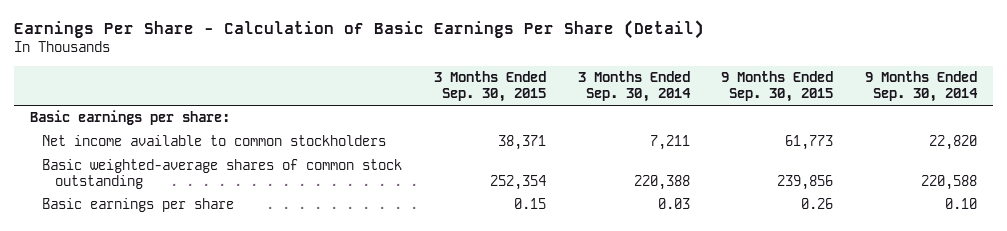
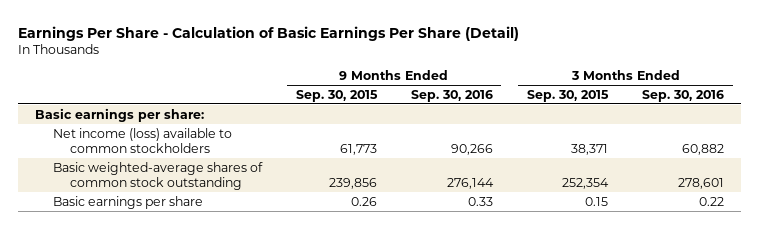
[577,71,691,102] 3 Months Ended Sep. 30, 2014 -> none
[865,71,979,102] 9 Months Ended Sep. 30, 2014 -> none
none -> [410,89,493,102] Sep. 30, 2016
none -> [642,89,725,102] Sep. 30, 2016
[42,135,387,147] Net income available to common stockholders -> [52,127,232,153] Net income (loss) available to common stockholders

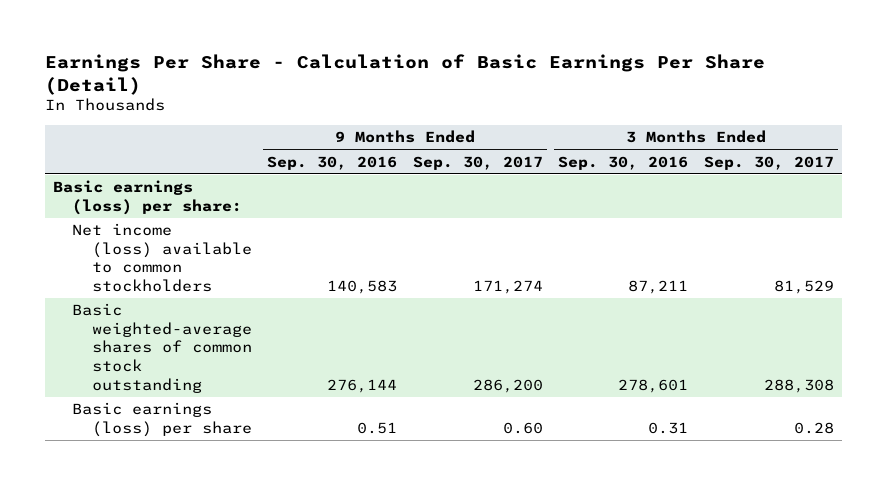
[295,89,378,102] Sep. 30, 2015 -> none
[527,89,610,102] Sep. 30, 2015 -> none
none -> [412,155,543,170] Sep. 30, 2017
none -> [703,155,834,170] Sep. 30, 2017
[35,107,205,122] Basic earnings per share: -> [53,180,243,215] Basic earnings (loss) per share:
[450,143,493,155] 90,266 -> [327,280,398,295] 140,583
[682,143,725,155] 60,882 -> [628,280,689,295] 87,211
[52,195,203,209] Basic earnings per share -> [72,402,252,437] Basic earnings (loss) per share
[467,196,493,206] 0.33 -> [357,421,398,434] 0.51
[699,196,725,206] 0.22 -> [648,421,689,434] 0.31

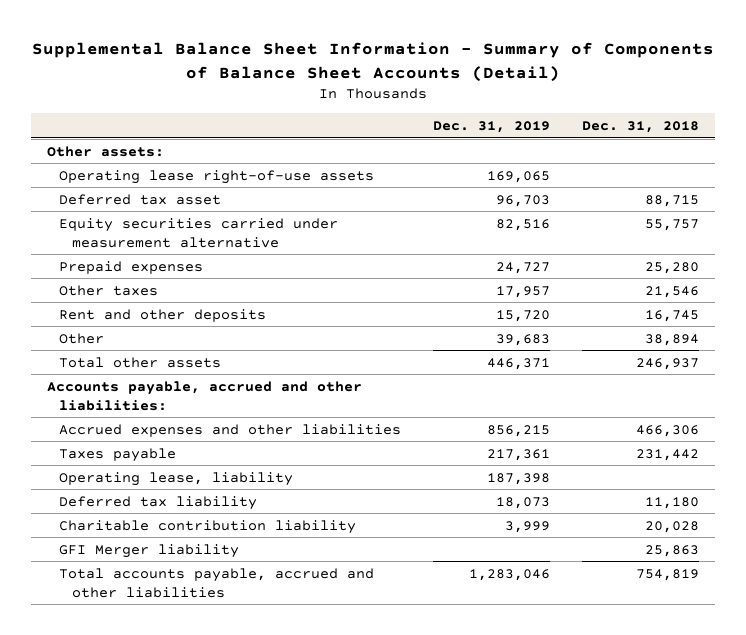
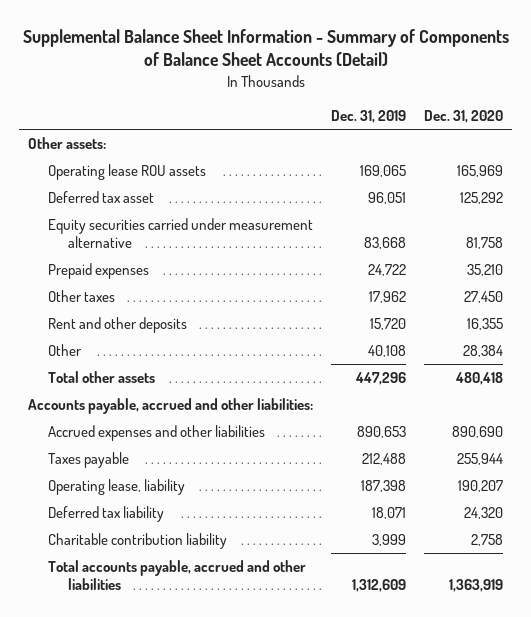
[582,120,700,133] Dec. 31, 2018 -> none
none -> [424,110,504,124] Dec. 31, 2020
[59,169,375,184] Operating lease right-of-use assets -> [47,164,206,181] Operating lease ROU assets
[496,194,551,207] 96,703 -> [368,192,407,205] 96,051
[496,218,551,231] 82,516 -> [364,237,407,250] 83,668
[496,261,551,274] 24,727 -> [368,264,407,277] 24,722
[496,285,551,298] 17,957 -> [369,291,407,304] 17,962
[496,333,551,346] 39,683 -> [368,345,407,358] 40,108
[487,357,551,370] 446,371 -> [355,372,407,386] 447,296
[487,424,551,437] 856,215 -> [357,426,407,439] 890,653
[487,448,551,461] 217,361 -> [362,453,407,466] 212,488
[496,496,551,509] 18,073 -> [372,507,407,520] 18,071
[59,543,240,558] GFI Merger liability -> none
[469,568,551,581] 1,283,046 -> [352,579,407,593] 1,312,609

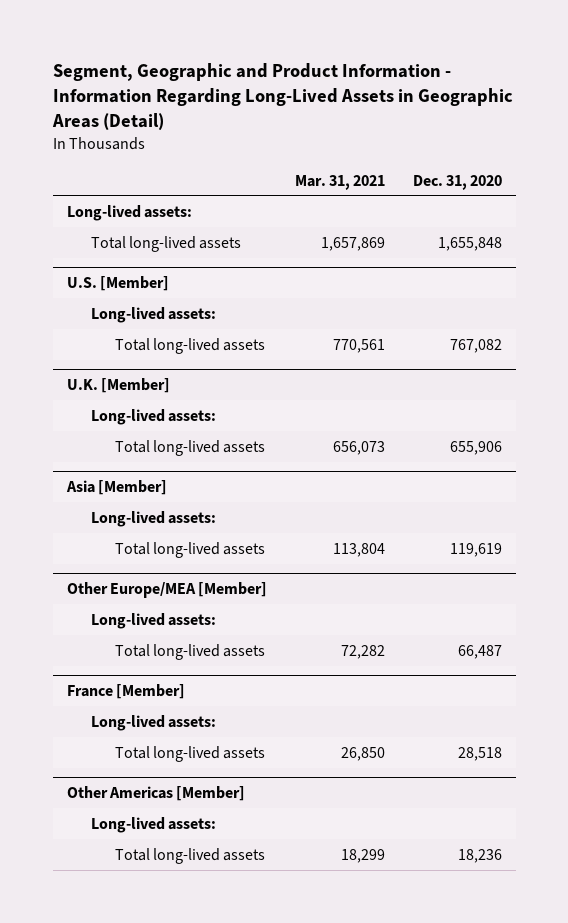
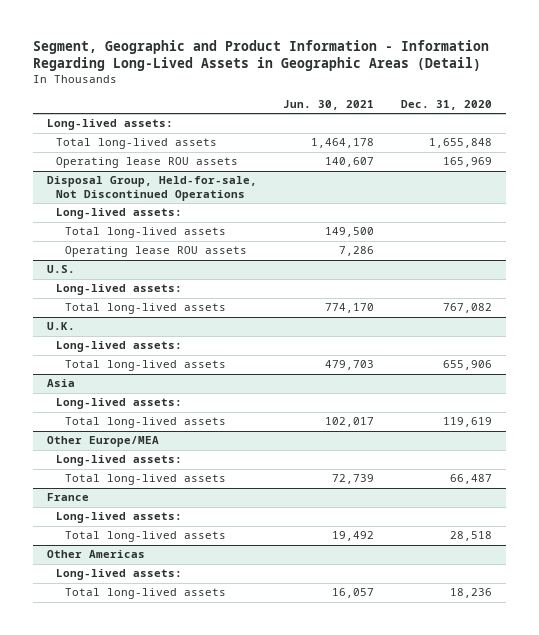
[294,174,385,190] Mar. 31, 2021 -> none
none -> [283,99,375,110] Jun. 30, 2021
[66,276,169,292] U.S. [Member] -> none
none -> [55,157,238,169] Operating lease ROU assets
none -> [46,176,257,201] Disposal Group, Held-for-sale, Not Discontinued Operations
none -> [64,227,226,239] Total long-lived assets
none -> [64,246,247,258] Operating lease ROU assets
none -> [46,265,75,274] U.S.
none -> [55,284,182,296] Long-lived assets:
[66,378,170,394] U.K. [Member] -> [46,322,75,331] U.K.
[65,480,167,496] Asia [Member] -> [46,379,75,388] Asia
[66,582,267,599] Other Europe/MEA [Member] -> [46,436,159,448] Other Europe/MEA
[66,684,185,700] France [Member] -> [46,493,89,502] France
[66,786,245,802] Other Americas [Member] -> [46,550,145,559] Other Americas

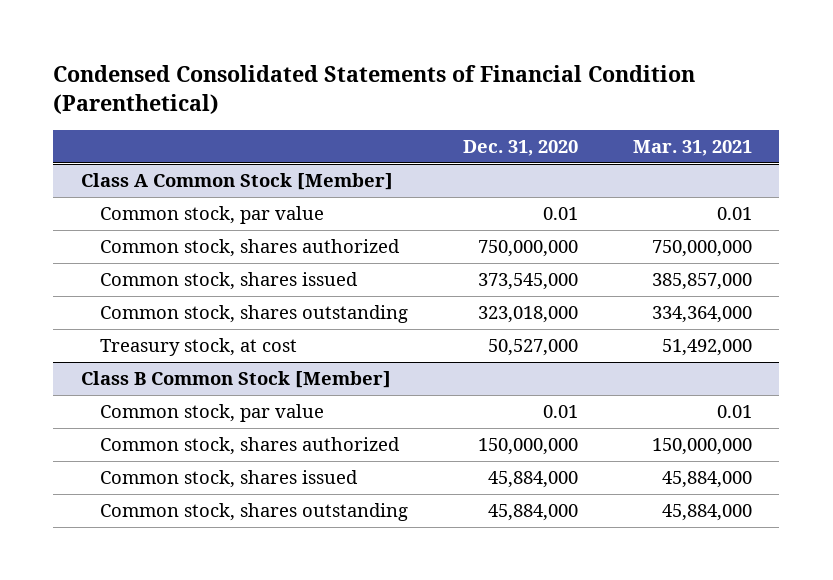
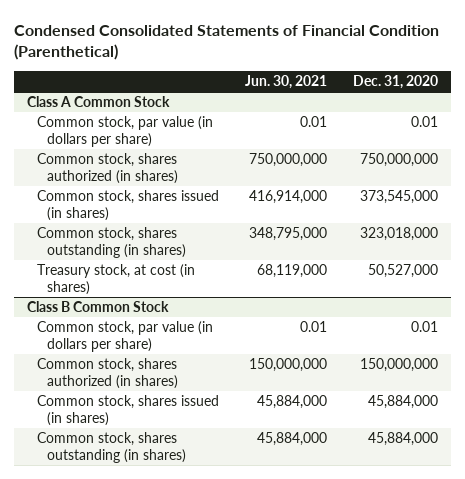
[632,140,752,157] Mar. 31, 2021 -> none
none -> [245,75,328,90] Jun. 30, 2021
[80,173,393,191] Class A Common Stock [Member] -> [27,96,171,108] Class A Common Stock
[99,206,324,225] Common stock, par value -> [37,116,214,147] Common stock, par value (in dollars per share)
[99,239,400,258] Common stock, shares authorized -> [37,153,179,184] Common stock, shares authorized (in shares)
[99,272,358,291] Common stock, shares issued -> [37,190,220,221] Common stock, shares issued (in shares)
[99,305,408,324] Common stock, shares outstanding -> [37,227,187,258] Common stock, shares outstanding (in shares)
[99,338,297,357] Treasury stock, at cost -> [37,264,196,295] Treasury stock, at cost (in shares)
[80,371,391,389] Class B Common Stock [Member] -> [27,301,170,313] Class B Common Stock
[99,404,324,423] Common stock, par value -> [37,321,214,352] Common stock, par value (in dollars per share)
[99,437,400,456] Common stock, shares authorized -> [37,358,179,389] Common stock, shares authorized (in shares)
[99,470,358,489] Common stock, shares issued -> [37,395,220,426] Common stock, shares issued (in shares)
[99,503,408,522] Common stock, shares outstanding -> [37,432,187,463] Common stock, shares outstanding (in shares)

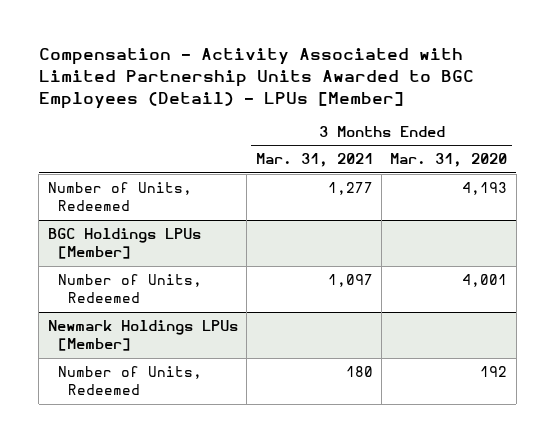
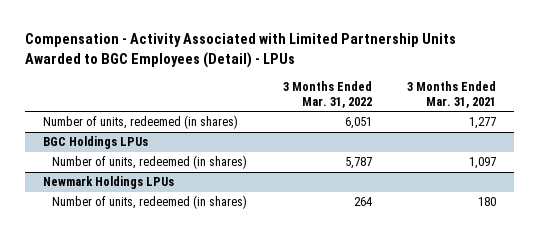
[38,48,474,109] Compensation - Activity Associated with Limited Partnership Units Awarded to BGC Employees (Detail) - LPUs [Member] -> [24,33,456,69] Compensation - Activity Associated with Limited Partnership Units Awarded to BGC Employees (Detail) - LPUs
[390,153,508,168] Mar. 31, 2020 -> none
none -> [282,81,372,109] 3 Months Ended Mar. 31, 2022
[47,182,192,212] Number of Units, Redeemed -> [42,115,238,130] Number of units, redeemed (in shares)
[47,228,201,260] BGC Holdings LPUs [Member] -> [42,136,148,150] BGC Holdings LPUs
[58,274,203,304] Number of Units, Redeemed -> [52,155,248,170] Number of units, redeemed (in shares)
[47,320,238,352] Newmark Holdings LPUs [Member] -> [42,176,174,190] Newmark Holdings LPUs
[58,366,203,396] Number of Units, Redeemed -> [52,195,248,210] Number of units, redeemed (in shares)

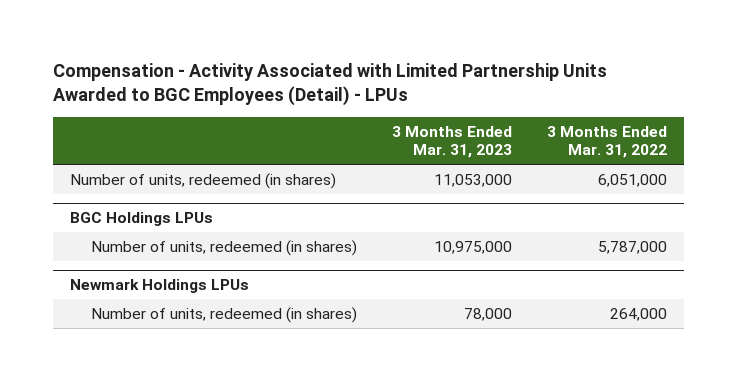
[407,81,497,109] 3 Months Ended Mar. 31, 2021 -> none
none -> [392,125,513,159] 3 Months Ended Mar. 31, 2023
[344,117,372,130] 6,051 -> [597,174,667,188] 6,051,000
[344,157,372,170] 5,787 -> [597,241,667,255] 5,787,000
[353,197,372,207] 264 -> [609,308,667,322] 264,000

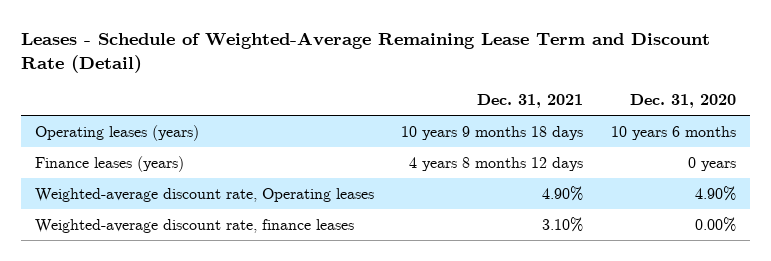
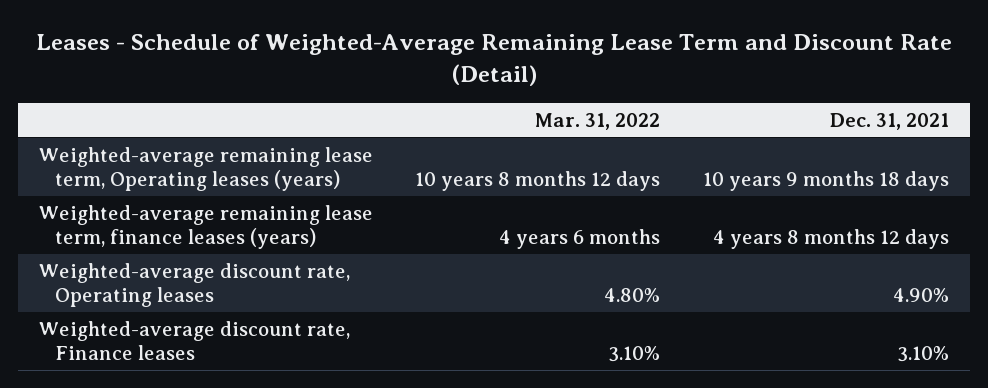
[630,94,737,109] Dec. 31, 2020 -> none
none -> [535,112,661,130] Mar. 31, 2022
[34,124,199,141] Operating leases (years) -> [39,147,374,191] Weighted-average remaining lease term, Operating leases (years)
[34,155,184,172] Finance leases (years) -> [39,205,374,249] Weighted-average remaining lease term, finance leases (years)
[34,218,354,233] Weighted-average discount rate, finance leases -> [39,321,351,360] Weighted-average discount rate, Finance leases

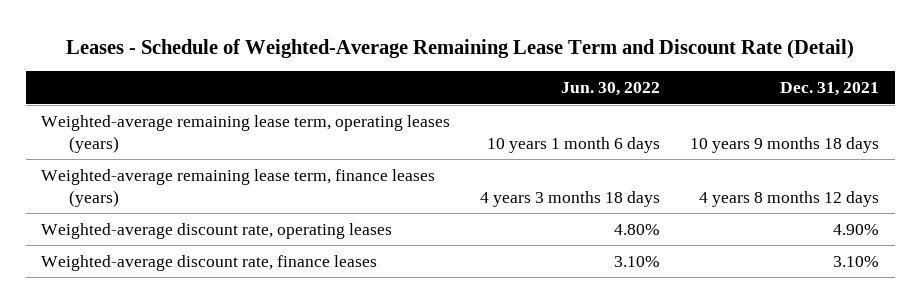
[535,112,661,130] Mar. 31, 2022 -> none
none -> [561,82,661,97] Jun. 30, 2022
[39,147,374,191] Weighted-average remaining lease term, Operating leases (years) -> [41,114,451,153] Weighted-average remaining lease term, operating leases (years)
[39,263,351,307] Weighted-average discount rate, Operating leases -> [41,222,393,239] Weighted-average discount rate, operating leases
[39,321,351,360] Weighted-average discount rate, Finance leases -> [41,254,378,271] Weighted-average discount rate, finance leases

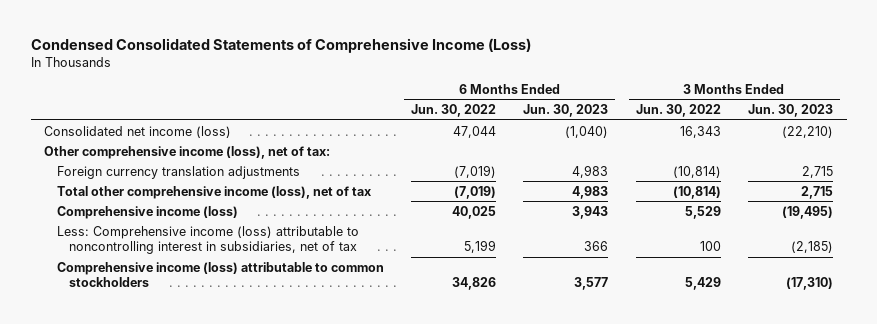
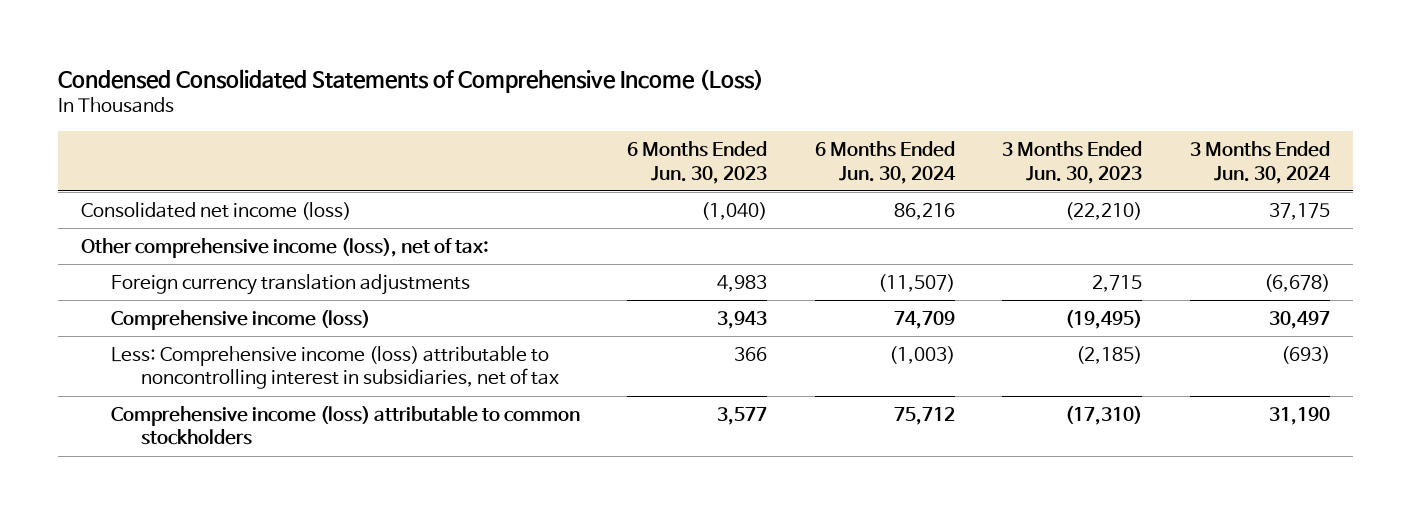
[410,104,496,118] Jun. 30, 2022 -> none
[635,104,721,118] Jun. 30, 2022 -> none
none -> [814,140,956,184] 6 Months Ended Jun. 30, 2024
none -> [1189,140,1331,184] 3 Months Ended Jun. 30, 2024
[56,185,371,199] Total other comprehensive income (loss), net of tax -> none

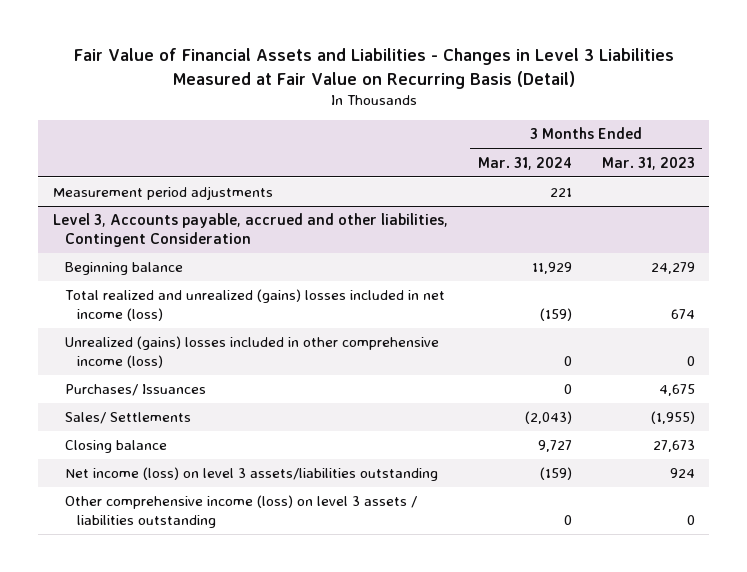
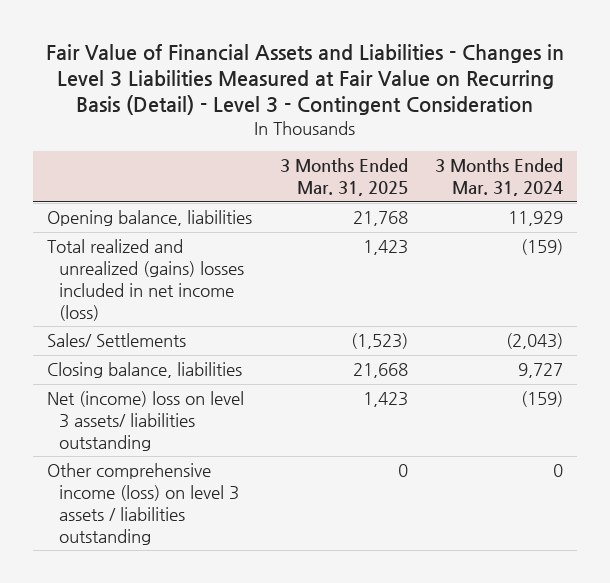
[73,48,674,89] Fair Value of Financial Assets and Liabilities - Changes in Level 3 Liabilities Measured at Fair Value on Recurring Basis (Detail) -> [46,44,565,116] Fair Value of Financial Assets and Liabilities - Changes in Level 3 Liabilities Measured at Fair Value on Recurring Basis (Detail) - Level 3 - Contingent Consideration
[601,156,695,170] Mar. 31, 2023 -> none
none -> [279,158,408,197] 3 Months Ended Mar. 31, 2025
[52,186,273,201] Measurement period adjustments -> none
[52,213,448,247] Level 3, Accounts payable, accrued and other liabilities, Contingent Consideration -> none
[64,262,183,276] Beginning balance -> [46,210,252,227] Opening balance, liabilities
[64,336,439,368] Unrealized (gains) losses included in other comprehensive income (loss) -> none
[64,384,206,397] Purchases/ Issuances -> none
[64,440,167,454] Closing balance -> [46,362,242,379] Closing balance, liabilities
[64,467,438,482] Net income (loss) on level 3 assets/liabilities outstanding -> [46,391,244,451] Net (income) loss on level 3 assets/ liabilities outstanding

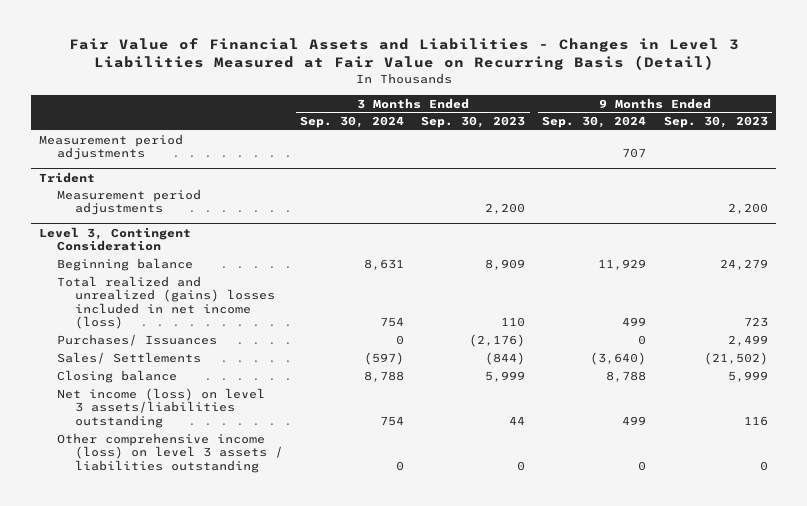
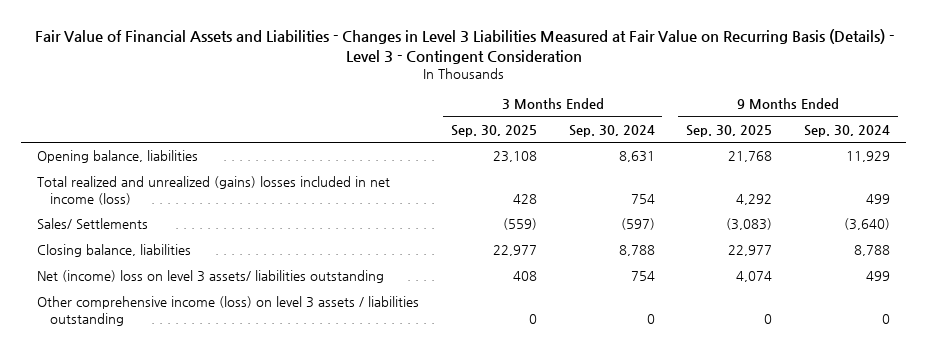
[68,38,739,71] Fair Value of Financial Assets and Liabilities - Changes in Level 3 Liabilities Measured at Fair Value on Recurring Basis (Detail) -> [34,28,894,64] Fair Value of Financial Assets and Liabilities - Changes in Level 3 Liabilities Measured at Fair Value on Recurring Basis (Details) - Level 3 - Contingent Consideration
[421,116,526,129] Sep. 30, 2023 -> none
[663,116,768,129] Sep. 30, 2023 -> none
none -> [450,124,537,137] Sep. 30, 2025
none -> [686,124,773,137] Sep. 30, 2025
[39,133,184,161] Measurement period adjustments -> none
[39,171,96,183] Trident -> none
[57,188,202,216] Measurement period adjustments -> none
[39,226,192,252] Level 3, Contingent Consideration -> none
[57,257,194,271] Beginning balance -> [37,150,199,164] Opening balance, liabilities
[57,333,218,346] Purchases/ Issuances -> none
[57,369,178,383] Closing balance -> [37,244,192,258] Closing balance, liabilities
[57,387,266,428] Net income (loss) on level 3 assets/liabilities outstanding -> [37,270,385,284] Net (income) loss on level 3 assets/ liabilities outstanding

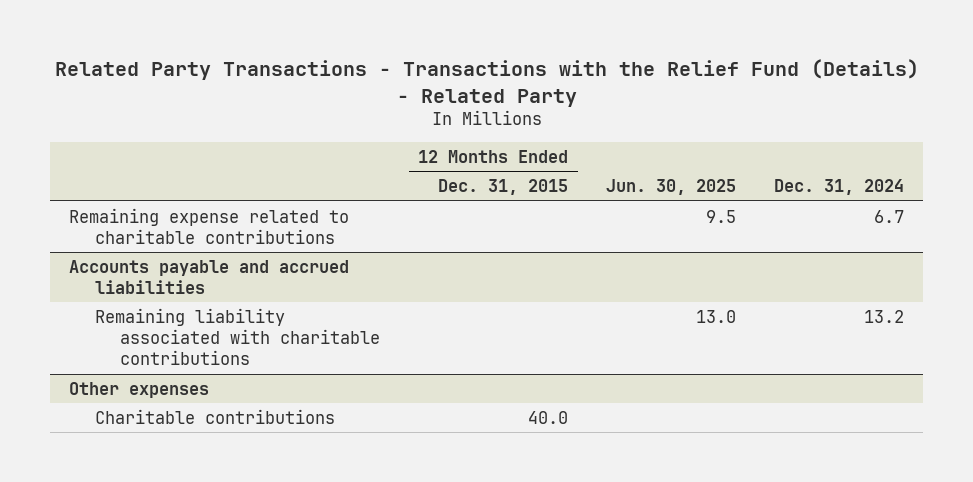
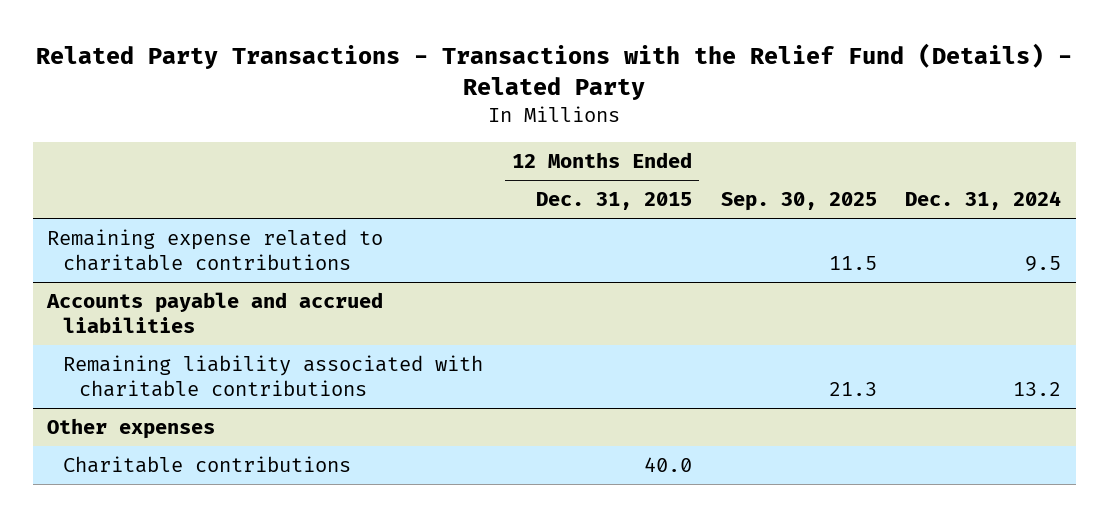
[606,179,737,196] Jun. 30, 2025 -> none
none -> [720,192,877,212] Sep. 30, 2025
[874,209,905,223] 6.7 -> [1025,256,1062,272] 9.5

